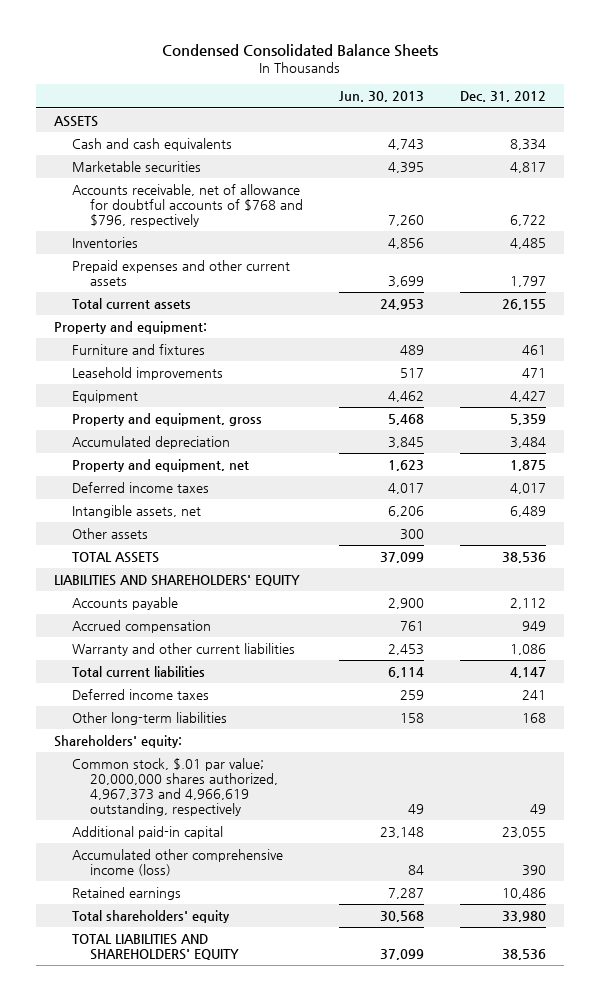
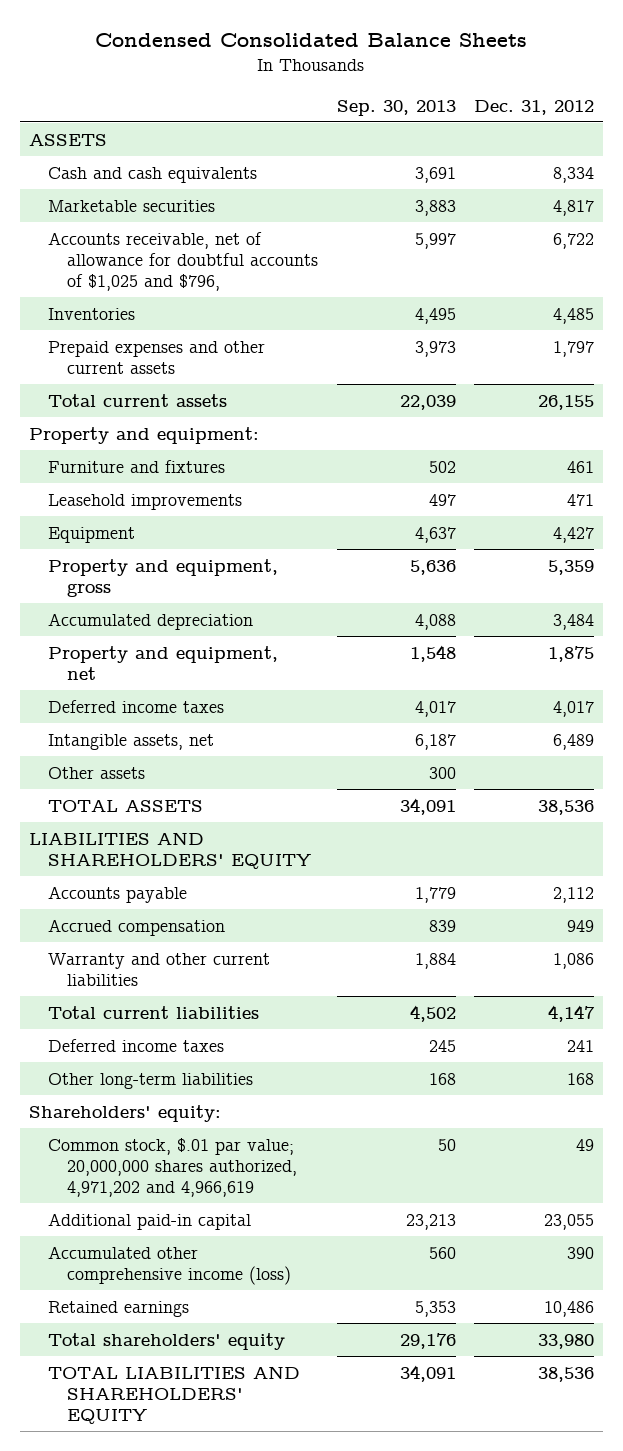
[339,91,425,103] Jun. 30, 2013 -> none
none -> [336,99,456,116] Sep. 30, 2013
[72,183,304,228] Accounts receivable, net of allowance for doubtful accounts of $768 and $796, respectively -> [48,231,319,291] Accounts receivable, net of allowance for doubtful accounts of $1,025 and $796,
[72,757,279,817] Common stock, $.01 par value; 20,000,000 shares authorized, 4,967,373 and 4,966,619 outstanding, respectively -> [48,1137,298,1197] Common stock, $.01 par value; 20,000,000 shares authorized, 4,971,202 and 4,966,619

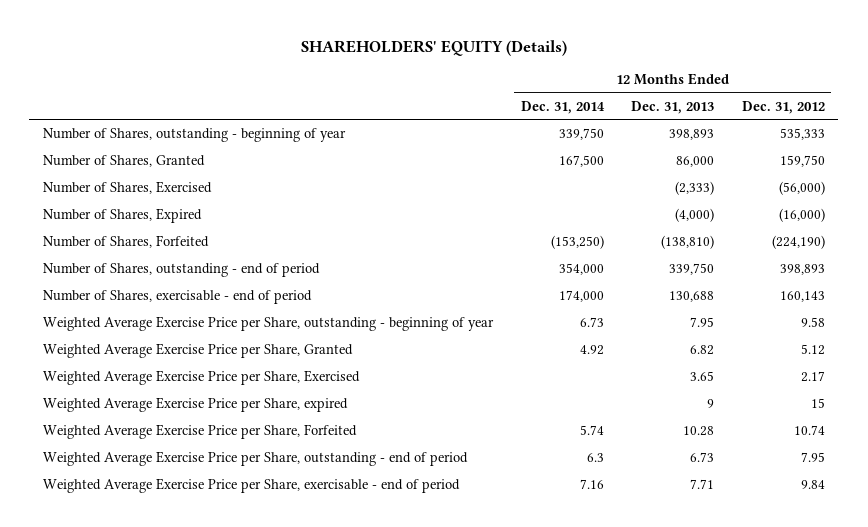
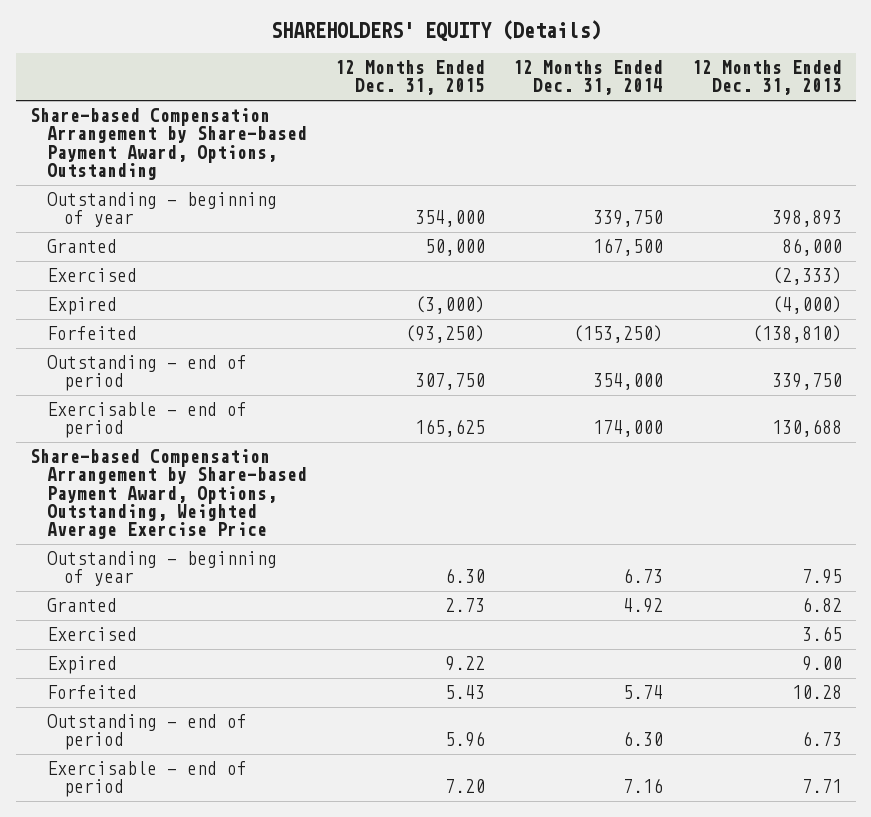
[741,100,825,114] Dec. 31, 2012 -> none
none -> [334,60,485,96] 12 Months Ended Dec. 31, 2015
[42,397,348,413] Weighted Average Exercise Price per Share, expired -> none
none -> [29,108,307,180] Share-based Compensation Arrangement by Share-based Payment Award, Options, Outstanding
[42,128,346,143] Number of Shares, outstanding - beginning of year -> [46,192,277,228] Outstanding - beginning of year
[42,155,205,168] Number of Shares, Granted -> [46,239,117,254] Granted
[42,181,212,195] Number of Shares, Exercised -> [46,268,137,283] Exercised
[42,208,202,224] Number of Shares, Expired -> [46,297,117,316] Expired
[42,235,209,249] Number of Shares, Forfeited -> [46,326,137,341] Forfeited
[42,263,320,278] Number of Shares, outstanding - end of period -> [46,355,247,392] Outstanding - end of period
[42,290,312,305] Number of Shares, exercisable - end of period -> [46,402,247,439] Exercisable - end of period
none -> [29,449,307,540] Share-based Compensation Arrangement by Share-based Payment Award, Options, Outstanding, Weighted Average Exercise Price
[42,316,494,332] Weighted Average Exercise Price per Share, outstanding - beginning of year -> [46,551,277,587] Outstanding - beginning of year
[42,343,353,359] Weighted Average Exercise Price per Share, Granted -> [46,598,117,613] Granted
[42,370,360,386] Weighted Average Exercise Price per Share, Exercised -> [46,627,137,642] Exercised
none -> [46,656,117,675] Expired
[42,424,357,440] Weighted Average Exercise Price per Share, Forfeited -> [46,685,137,700] Forfeited
[42,451,468,467] Weighted Average Exercise Price per Share, outstanding - end of period -> [46,714,247,751] Outstanding - end of period
[586,453,604,463] 6.3 -> [623,731,664,747] 6.30
[42,478,460,494] Weighted Average Exercise Price per Share, exercisable - end of period -> [46,761,247,798] Exercisable - end of period

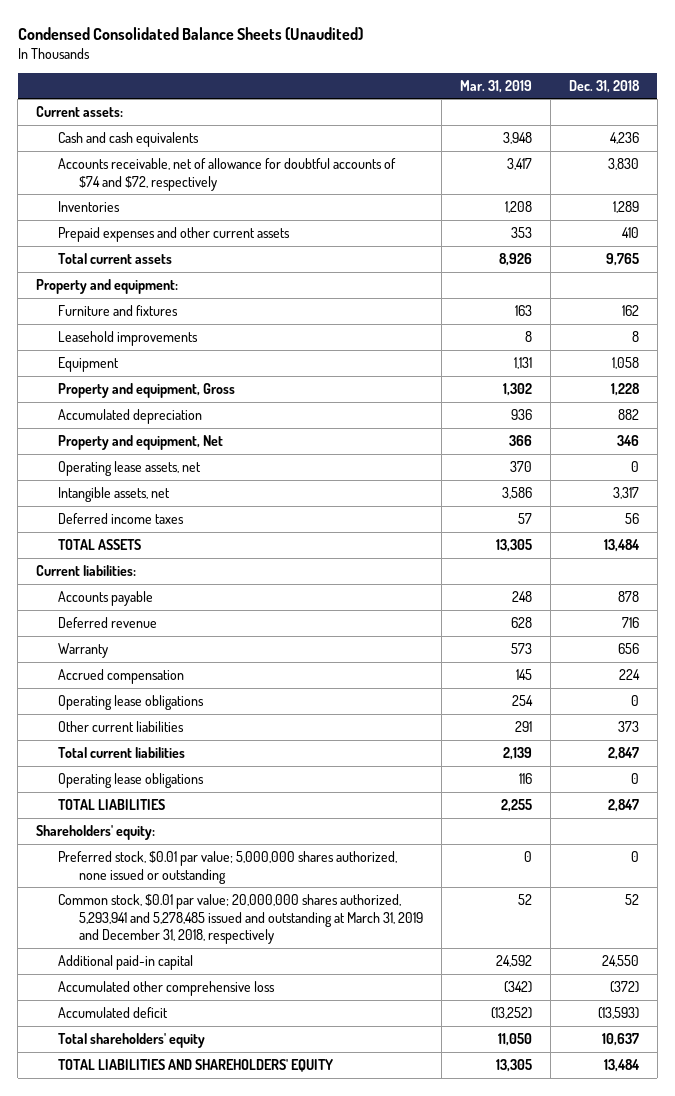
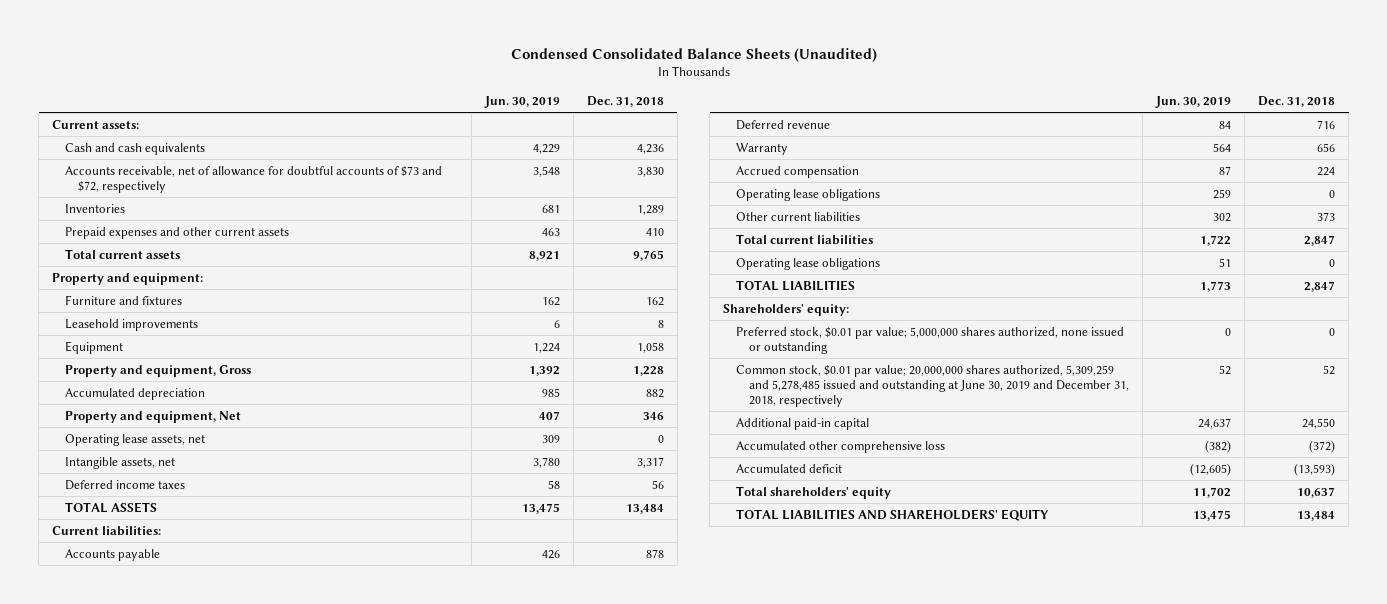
[459,79,532,93] Mar. 31, 2019 -> none
none -> [483,95,560,108] Jun. 30, 2019
[57,158,396,191] Accounts receivable, net of allowance for doubtful accounts of $74 and $72, respectively -> [64,165,442,193] Accounts receivable, net of allowance for doubtful accounts of $73 and $72, respectively
[57,894,423,945] Common stock, $0.01 par value; 20,000,000 shares authorized, 5,293,941 and 5,278,485 issued and outstanding at March 31, 2019 and December 31, 2018, respectively -> [736,364,1129,407] Common stock, $0.01 par value; 20,000,000 shares authorized, 5,309,259 and 5,278,485 issued and outstanding at June 30, 2019 and December 31, 2018, respectively

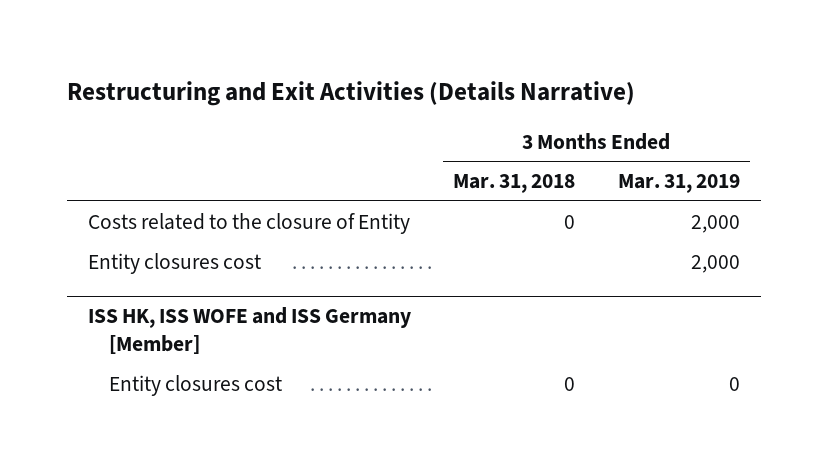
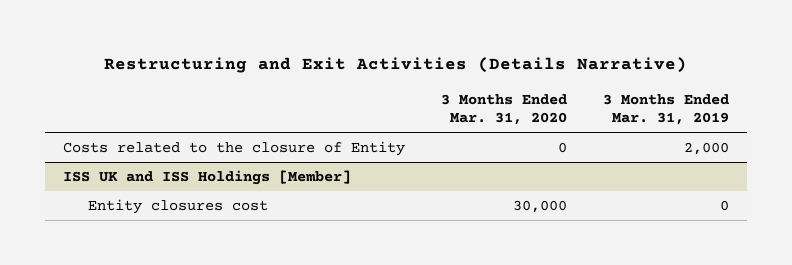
[453,174,576,194] Mar. 31, 2018 -> none
none -> [441,93,568,125] 3 Months Ended Mar. 31, 2020
[87,252,261,274] Entity closures cost -> none
[87,307,411,355] ISS HK, ISS WOFE and ISS Germany [Member] -> [63,170,352,186] ISS UK and ISS Holdings [Member]

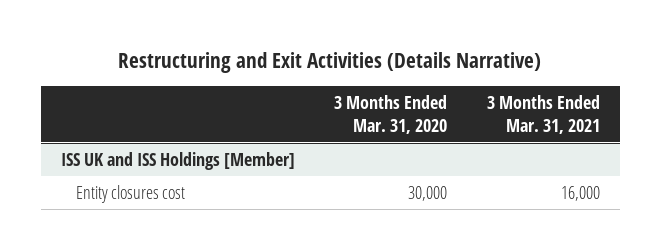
[602,93,729,125] 3 Months Ended Mar. 31, 2019 -> none
none -> [487,94,601,134] 3 Months Ended Mar. 31, 2021
[63,141,406,157] Costs related to the closure of Entity -> none

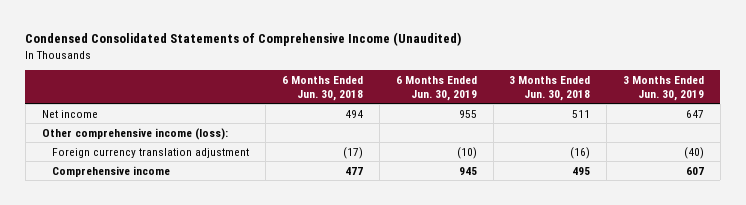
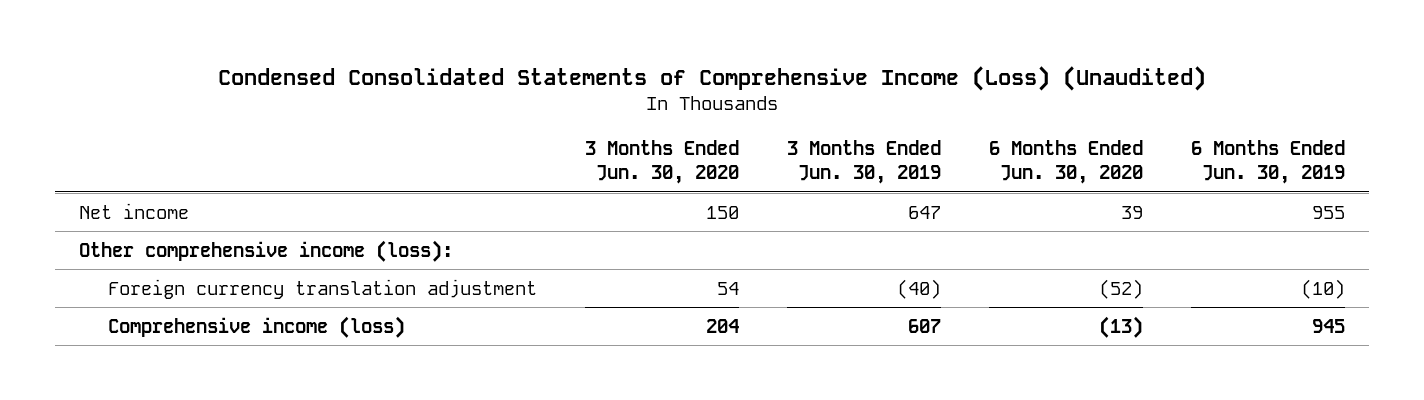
[25,32,462,47] Condensed Consolidated Statements of Comprehensive Income (Unaudited) -> [218,65,1207,91] Condensed Consolidated Statements of Comprehensive Income (Loss) (Unaudited)
[282,75,364,101] 6 Months Ended Jun. 30, 2018 -> none
[509,75,591,101] 3 Months Ended Jun. 30, 2018 -> none
none -> [584,139,739,185] 3 Months Ended Jun. 30, 2020
none -> [988,139,1143,185] 6 Months Ended Jun. 30, 2020
[52,165,171,177] Comprehensive income -> [107,315,405,338] Comprehensive income (loss)

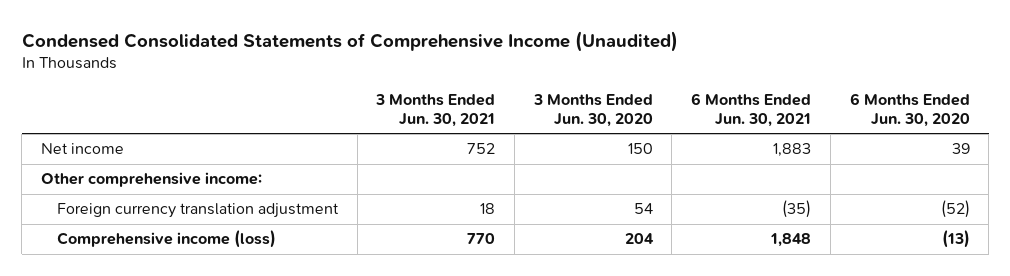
[218,65,1207,91] Condensed Consolidated Statements of Comprehensive Income (Loss) (Unaudited) -> [21,30,678,52] Condensed Consolidated Statements of Comprehensive Income (Unaudited)
[786,139,941,185] 3 Months Ended Jun. 30, 2019 -> none
[1190,139,1345,185] 6 Months Ended Jun. 30, 2019 -> none
none -> [375,93,496,127] 3 Months Ended Jun. 30, 2021
none -> [691,92,812,127] 6 Months Ended Jun. 30, 2021
[79,239,454,262] Other comprehensive income (loss): -> [40,172,262,188] Other comprehensive income:

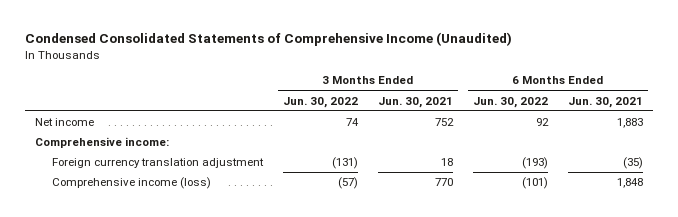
[532,93,653,127] 3 Months Ended Jun. 30, 2020 -> none
[849,92,970,127] 6 Months Ended Jun. 30, 2020 -> none
none -> [283,96,359,108] Jun. 30, 2022
none -> [473,96,549,108] Jun. 30, 2022
[40,172,262,188] Other comprehensive income: -> [34,137,169,149] Comprehensive income:

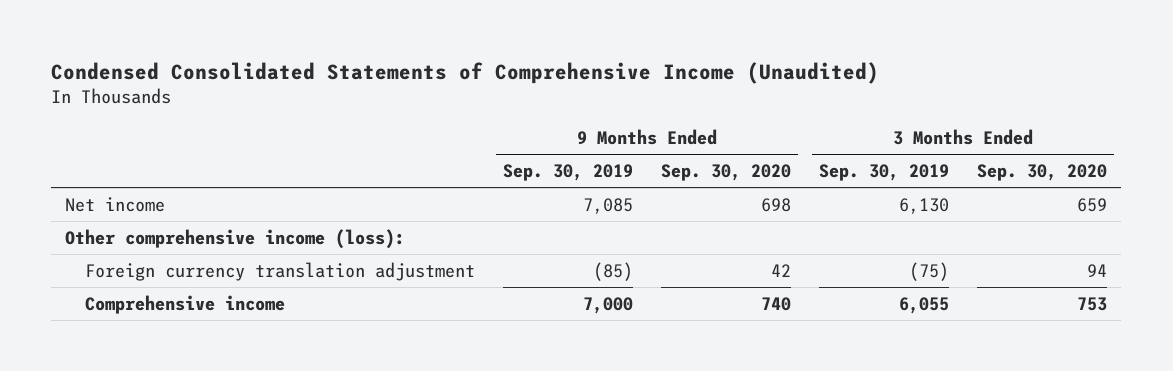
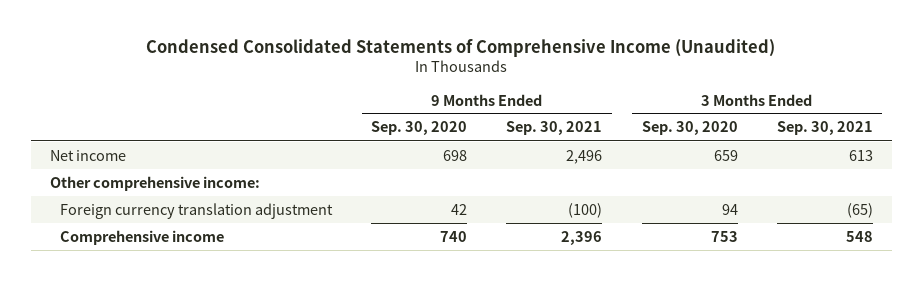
[503,163,634,181] Sep. 30, 2019 -> none
[819,163,950,181] Sep. 30, 2019 -> none
none -> [506,121,603,136] Sep. 30, 2021
none -> [776,121,873,136] Sep. 30, 2021
[65,228,406,249] Other comprehensive income (loss): -> [50,175,261,191] Other comprehensive income:

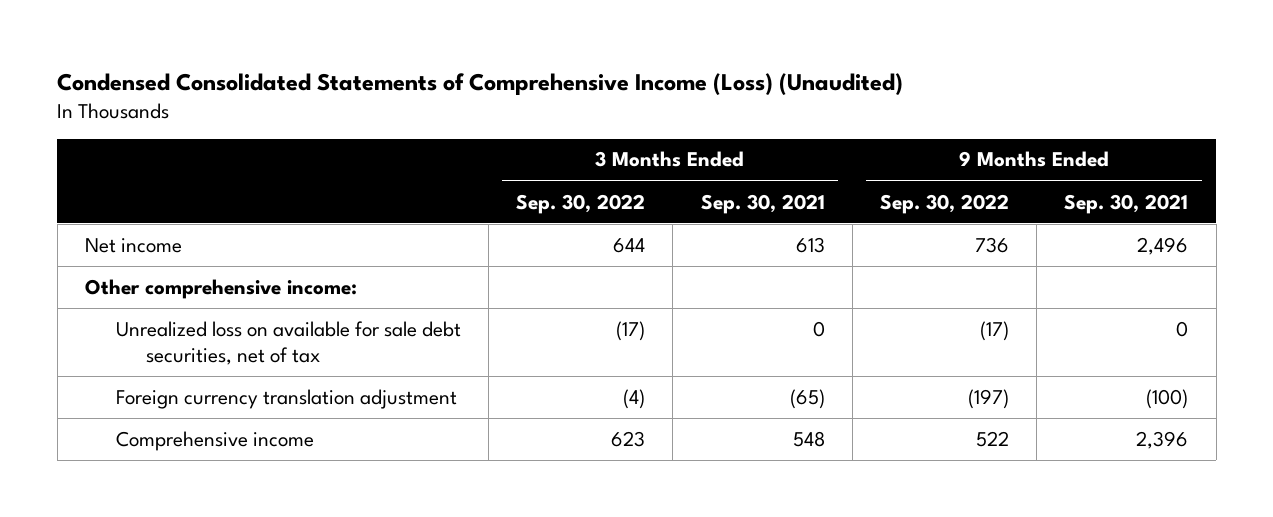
[146,39,776,58] Condensed Consolidated Statements of Comprehensive Income (Unaudited) -> [57,72,904,95] Condensed Consolidated Statements of Comprehensive Income (Loss) (Unaudited)
[371,121,468,136] Sep. 30, 2020 -> none
[641,121,738,136] Sep. 30, 2020 -> none
none -> [516,193,646,214] Sep. 30, 2022
none -> [880,193,1010,214] Sep. 30, 2022
none -> [115,320,461,366] Unrealized loss on available for sale debt securities, net of tax

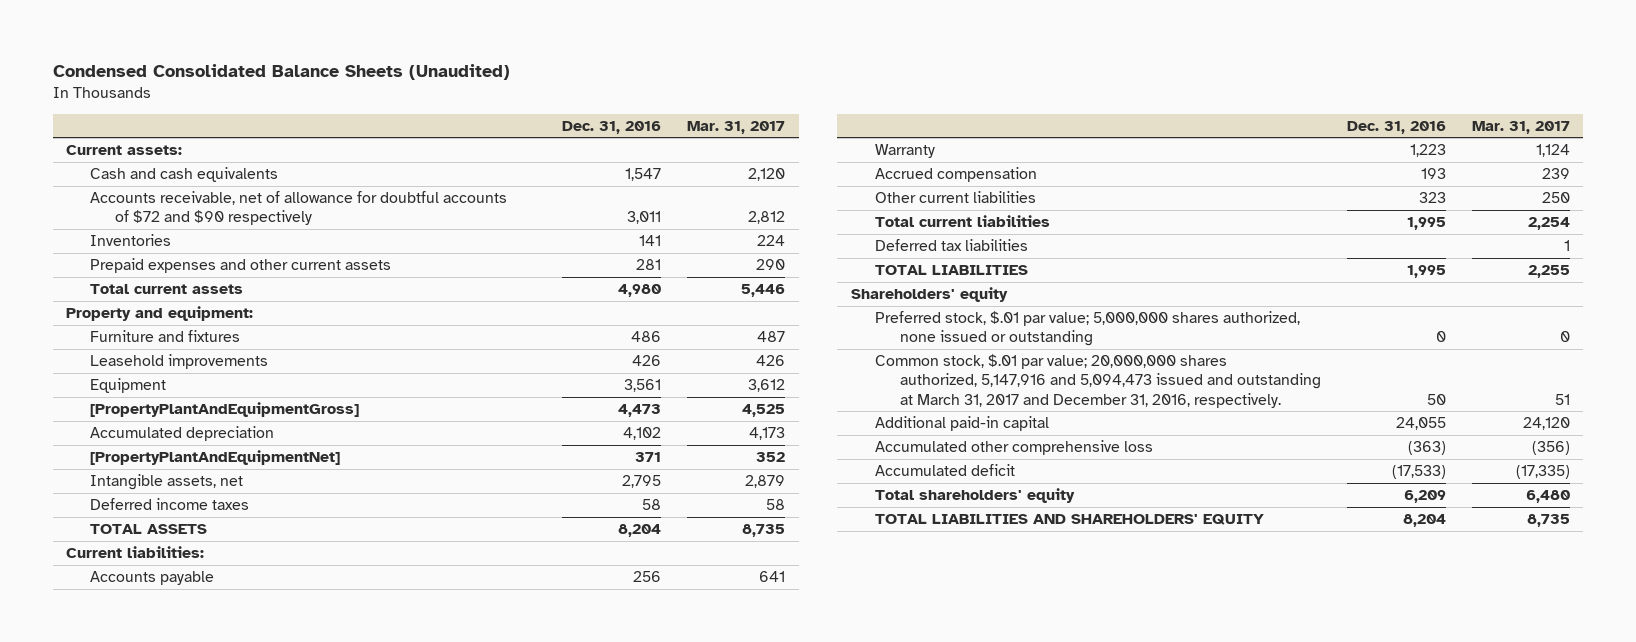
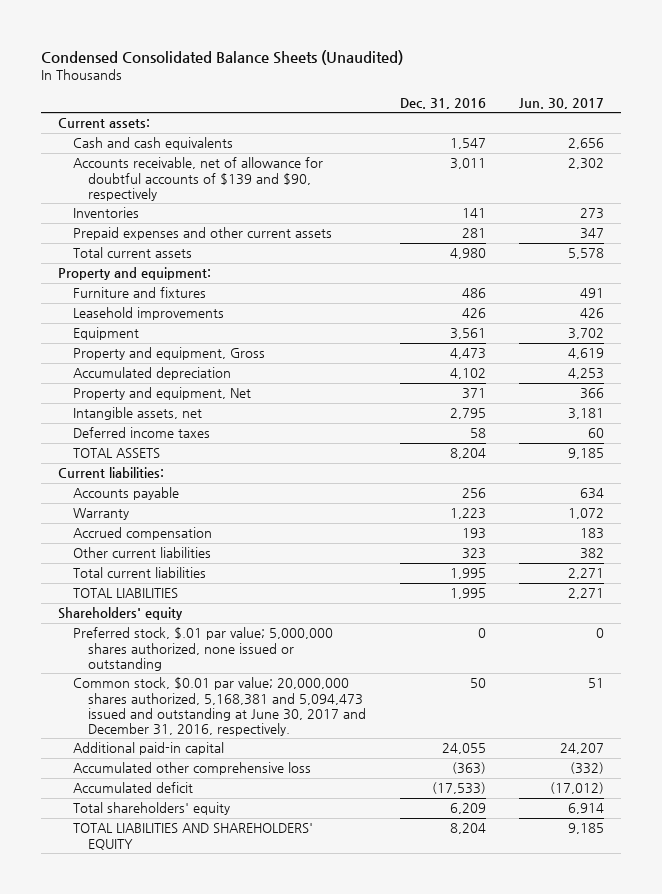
[687,120,786,134] Mar. 31, 2017 -> none
none -> [519,98,605,110] Jun. 30, 2017
[90,191,508,226] Accounts receivable, net of allowance for doubtful accounts of $72 and $90 respectively -> [73,157,324,202] Accounts receivable, net of allowance for doubtful accounts of $139 and $90, respectively
[90,402,360,418] [PropertyPlantAndEquipmentGross] -> [73,347,266,361] Property and equipment, Gross
[90,450,341,466] [PropertyPlantAndEquipmentNet] -> [73,387,252,401] Property and equipment, Net
[875,239,1029,252] Deferred tax liabilities -> none
[875,354,1321,408] Common stock, $.01 par value; 20,000,000 shares authorized, 5,147,916 and 5,094,473 issued and outstanding at March 31, 2017 and December 31, 2016, respectively. -> [73,677,367,737] Common stock, $0.01 par value; 20,000,000 shares authorized, 5,168,381 and 5,094,473 issued and outstanding at June 30, 2017 and December 31, 2016, respectively.

